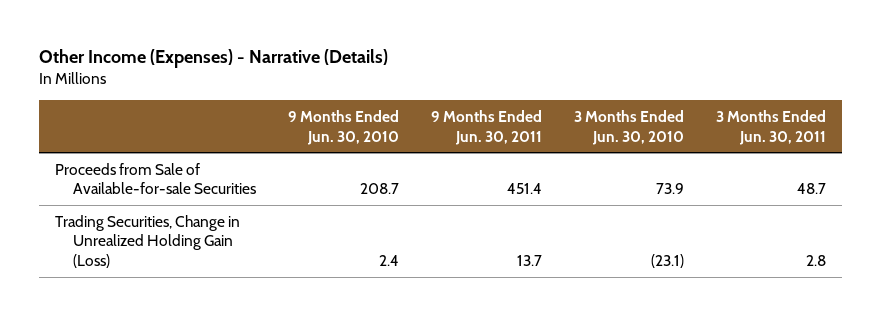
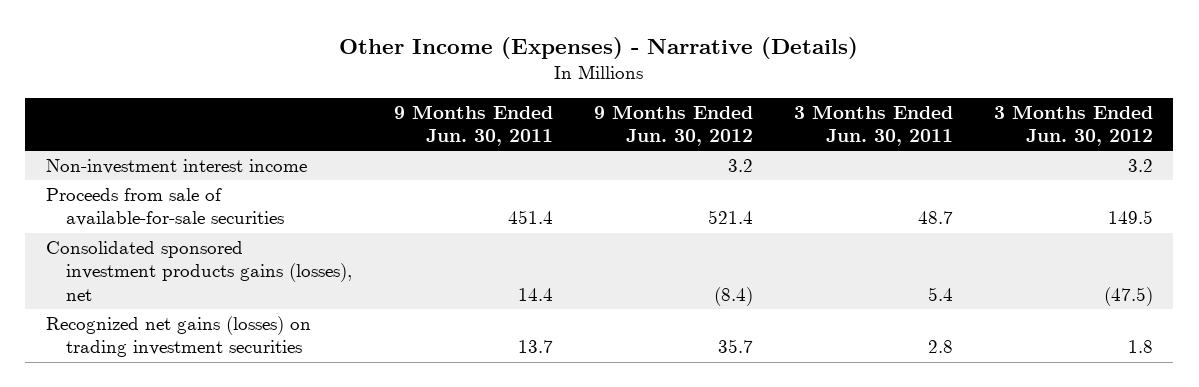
[288,109,400,145] 9 Months Ended Jun. 30, 2010 -> none
[573,109,684,145] 3 Months Ended Jun. 30, 2010 -> none
none -> [593,104,753,147] 9 Months Ended Jun. 30, 2012
none -> [993,104,1153,147] 3 Months Ended Jun. 30, 2012
none -> [45,159,307,175] Non-investment interest income
[54,162,257,195] Proceeds from Sale of Available-for-sale Securities -> [45,188,285,227] Proceeds from sale of available-for-sale securities
none -> [45,241,353,301] Consolidated sponsored investment products gains (losses), net
[54,214,240,269] Trading Securities, Change in Unrealized Holding Gain (Loss) -> [45,316,311,358] Recognized net gains (losses) on trading investment securities

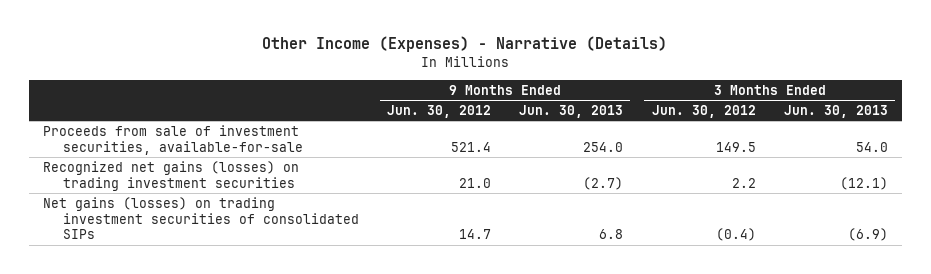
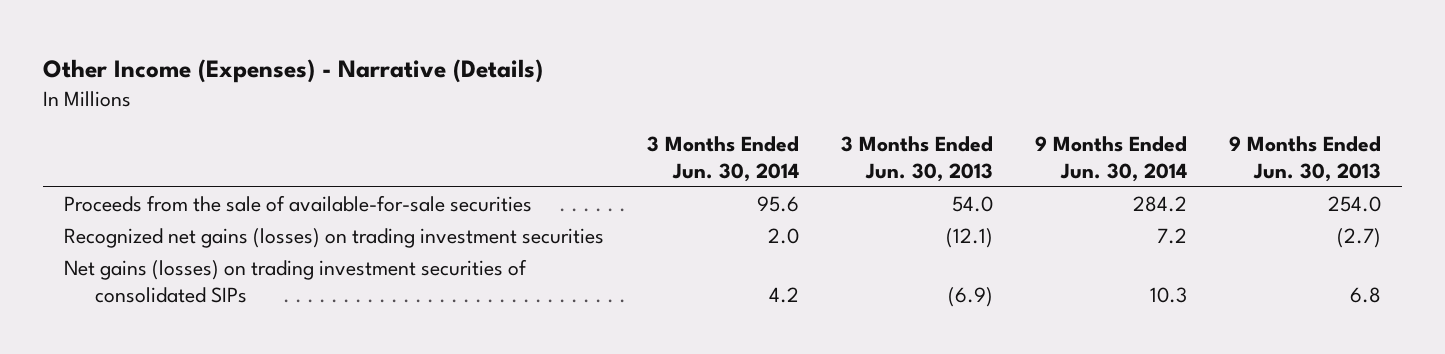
[387,104,492,118] Jun. 30, 2012 -> none
[651,104,756,118] Jun. 30, 2012 -> none
none -> [646,135,799,182] 3 Months Ended Jun. 30, 2014
none -> [1034,135,1187,182] 9 Months Ended Jun. 30, 2014
[42,124,303,155] Proceeds from sale of investment securities, available-for-sale -> [64,195,533,213] Proceeds from the sale of available-for-sale securities

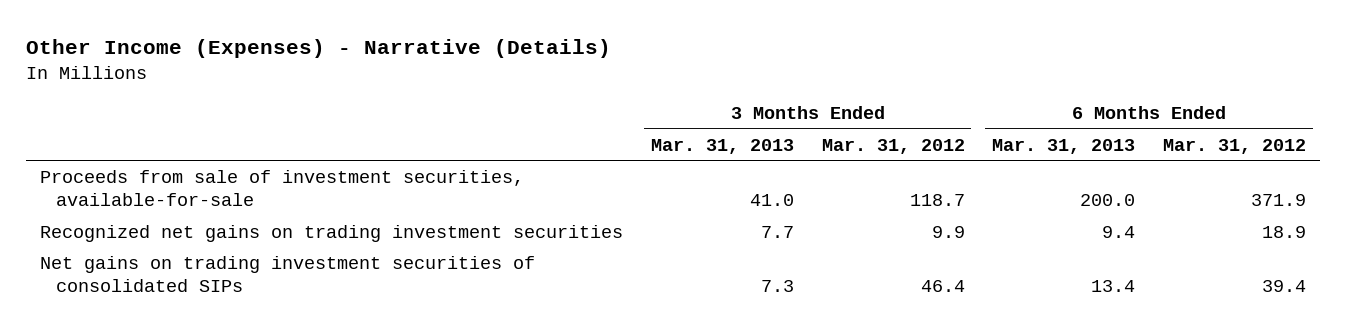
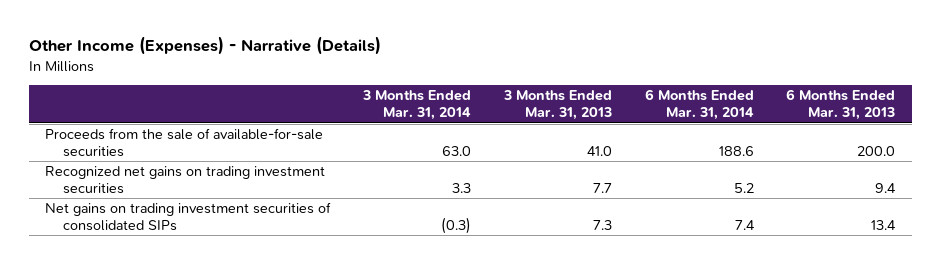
[821,138,965,154] Mar. 31, 2012 -> none
[1163,138,1307,154] Mar. 31, 2012 -> none
none -> [362,90,472,121] 3 Months Ended Mar. 31, 2014
none -> [644,89,754,121] 6 Months Ended Mar. 31, 2014
[39,169,524,207] Proceeds from sale of investment securities, available-for-sale -> [45,128,324,157] Proceeds from the sale of available-for-sale securities

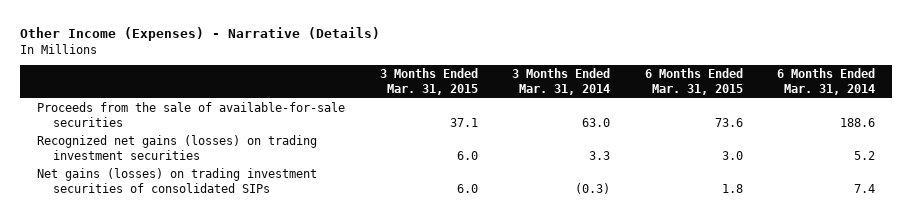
[502,90,612,121] 3 Months Ended Mar. 31, 2013 -> none
[786,89,896,121] 6 Months Ended Mar. 31, 2013 -> none
none -> [379,68,478,95] 3 Months Ended Mar. 31, 2015
none -> [644,68,743,95] 6 Months Ended Mar. 31, 2015
[45,166,326,194] Recognized net gains on trading investment securities -> [37,135,318,160] Recognized net gains (losses) on trading investment securities
[45,202,332,231] Net gains on trading investment securities of consolidated SIPs -> [37,168,318,193] Net gains (losses) on trading investment securities of consolidated SIPs

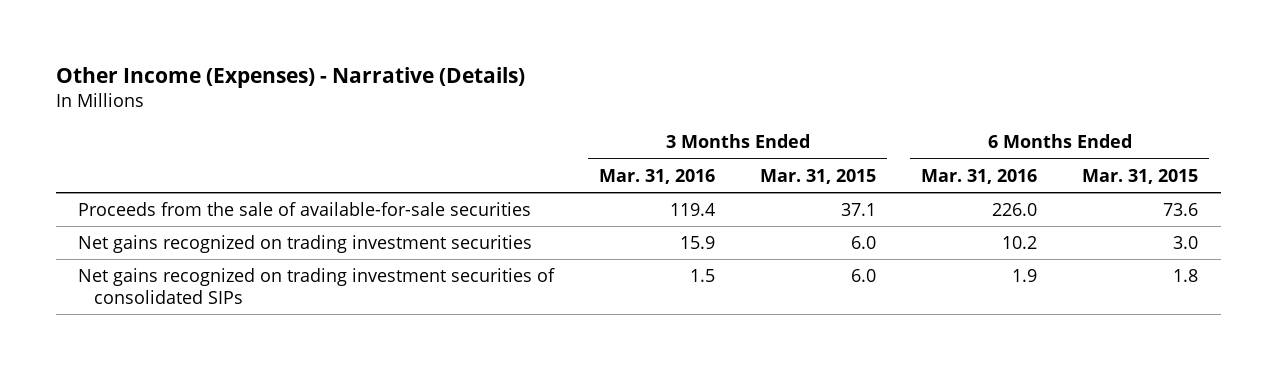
[512,68,611,95] 3 Months Ended Mar. 31, 2014 -> none
[777,68,876,95] 6 Months Ended Mar. 31, 2014 -> none
none -> [599,168,716,184] Mar. 31, 2016
none -> [921,168,1038,184] Mar. 31, 2016
[37,135,318,160] Recognized net gains (losses) on trading investment securities -> [78,235,533,254] Net gains recognized on trading investment securities
[37,168,318,193] Net gains (losses) on trading investment securities of consolidated SIPs -> [78,268,556,305] Net gains recognized on trading investment securities of consolidated SIPs

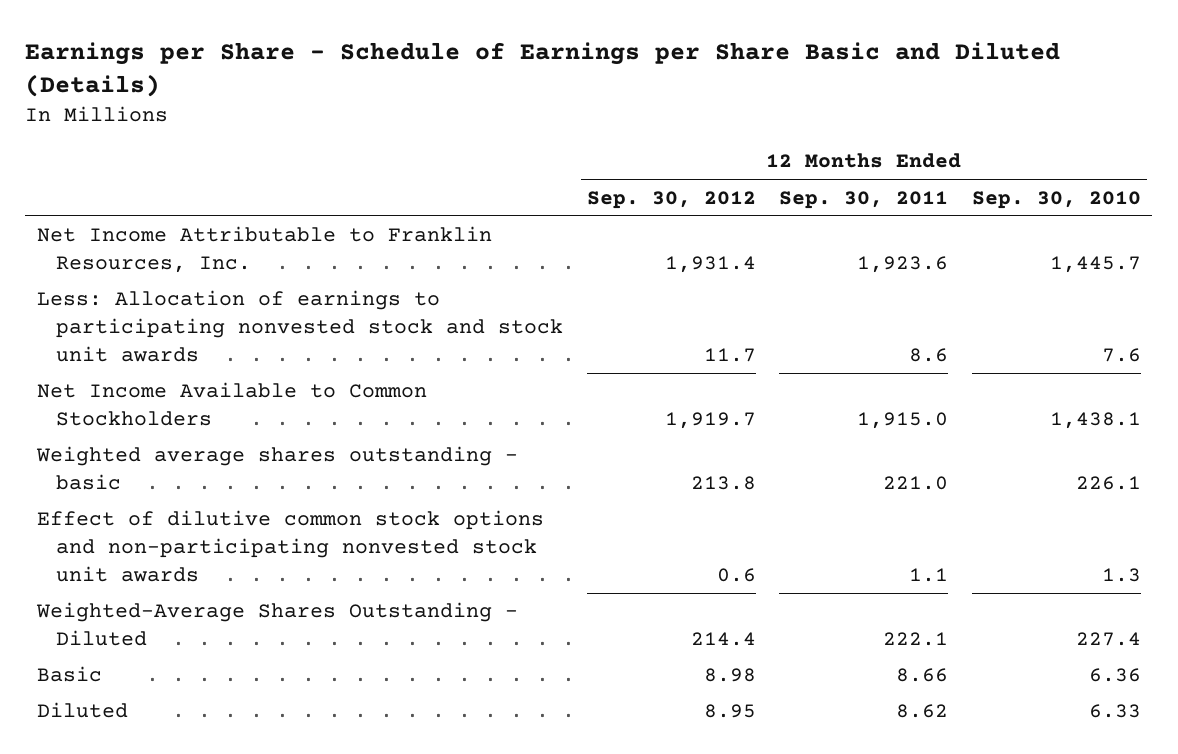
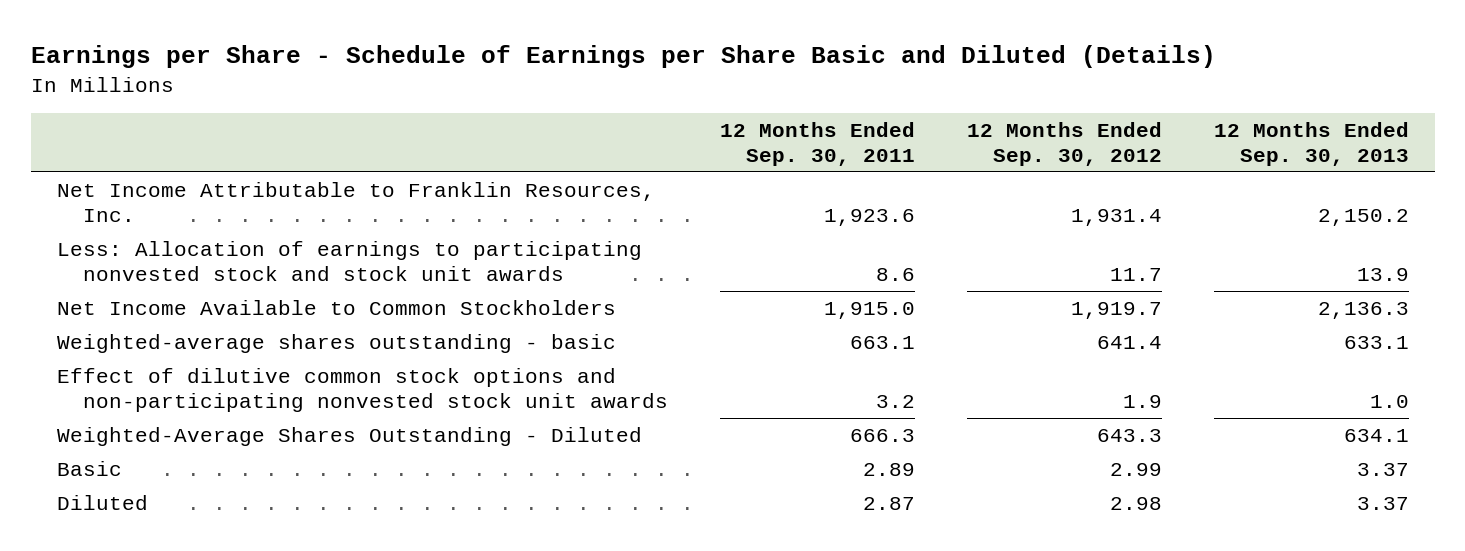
[971,190,1141,209] Sep. 30, 2010 -> none
none -> [1213,122,1409,166] 12 Months Ended Sep. 30, 2013
[36,446,519,491] Weighted average shares outstanding - basic -> [56,334,616,354] Weighted-average shares outstanding - basic
[690,476,756,491] 213.8 -> [1096,336,1162,350] 641.4
[883,476,949,491] 221.0 -> [849,336,915,350] 663.1
[716,568,756,583] 0.6 -> [1122,394,1162,408] 1.9
[909,568,949,583] 1.1 -> [875,394,915,408] 3.2
[690,632,756,647] 214.4 -> [1096,429,1162,443] 643.3
[883,632,949,647] 222.1 -> [849,429,915,443] 666.3
[703,668,756,683] 8.98 -> [1109,463,1162,477] 2.99
[896,668,949,683] 8.66 -> [862,463,915,477] 2.89
[703,704,756,719] 8.95 -> [1109,497,1162,511] 2.98
[896,704,949,719] 8.62 -> [862,497,915,511] 2.87

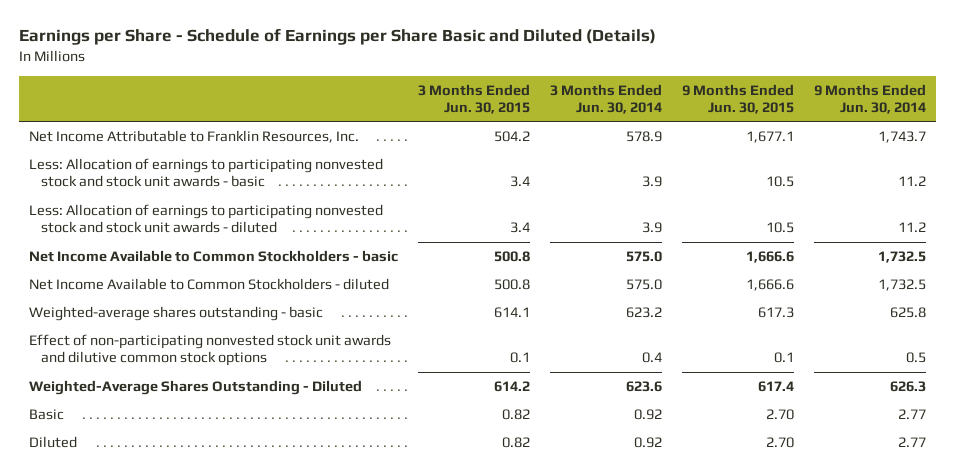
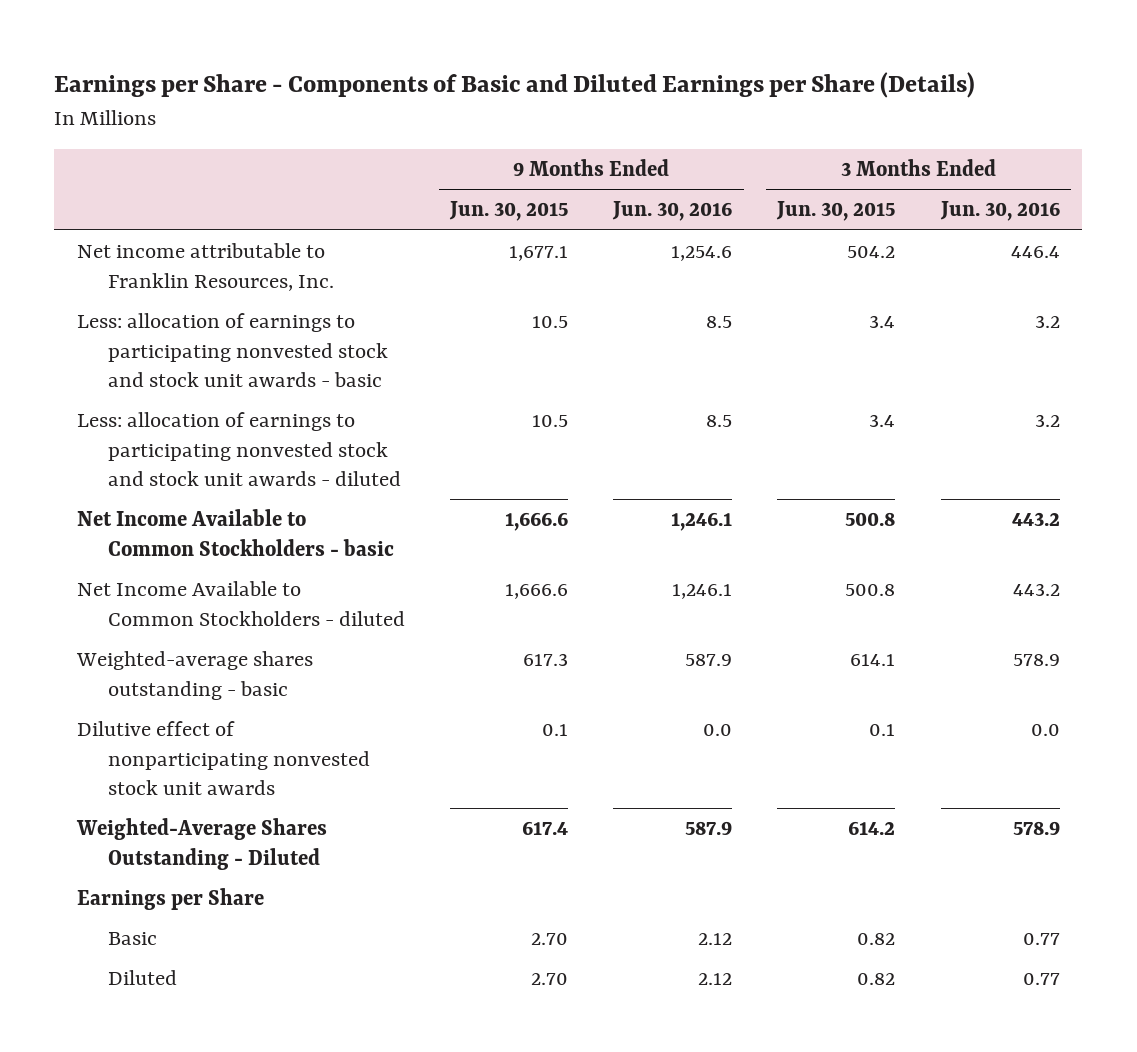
[18,28,656,46] Earnings per Share - Schedule of Earnings per Share Basic and Diluted (Details) -> [54,72,976,99] Earnings per Share - Components of Basic and Diluted Earnings per Share (Details)
[549,83,662,115] 3 Months Ended Jun. 30, 2014 -> none
[814,83,927,115] 9 Months Ended Jun. 30, 2014 -> none
none -> [612,201,733,222] Jun. 30, 2016
none -> [939,201,1060,222] Jun. 30, 2016
[28,130,359,144] Net Income Attributable to Franklin Resources, Inc. -> [77,243,334,291] Net income attributable to Franklin Resources, Inc.
[28,158,383,188] Less: Allocation of earnings to participating nonvested stock and stock unit awards - basic -> [77,313,388,388] Less: allocation of earnings to participating nonvested stock and stock unit awards - basic
[28,204,383,234] Less: Allocation of earnings to participating nonvested stock and stock unit awards - diluted -> [77,412,401,487] Less: allocation of earnings to participating nonvested stock and stock unit awards - diluted
[28,334,391,367] Effect of non-participating nonvested stock unit awards and dilutive common stock options -> [77,721,370,796] Dilutive effect of nonparticipating nonvested stock unit awards
none -> [77,888,265,911] Earnings per Share

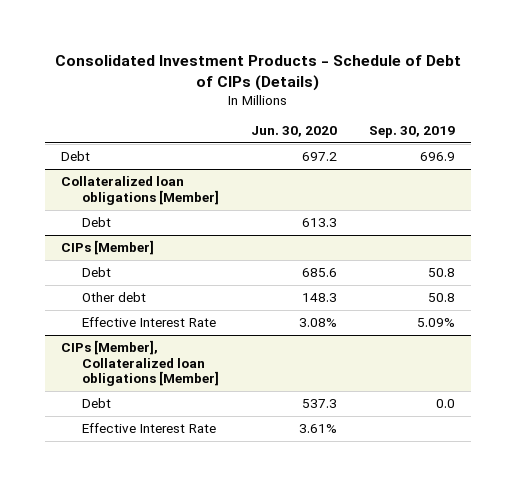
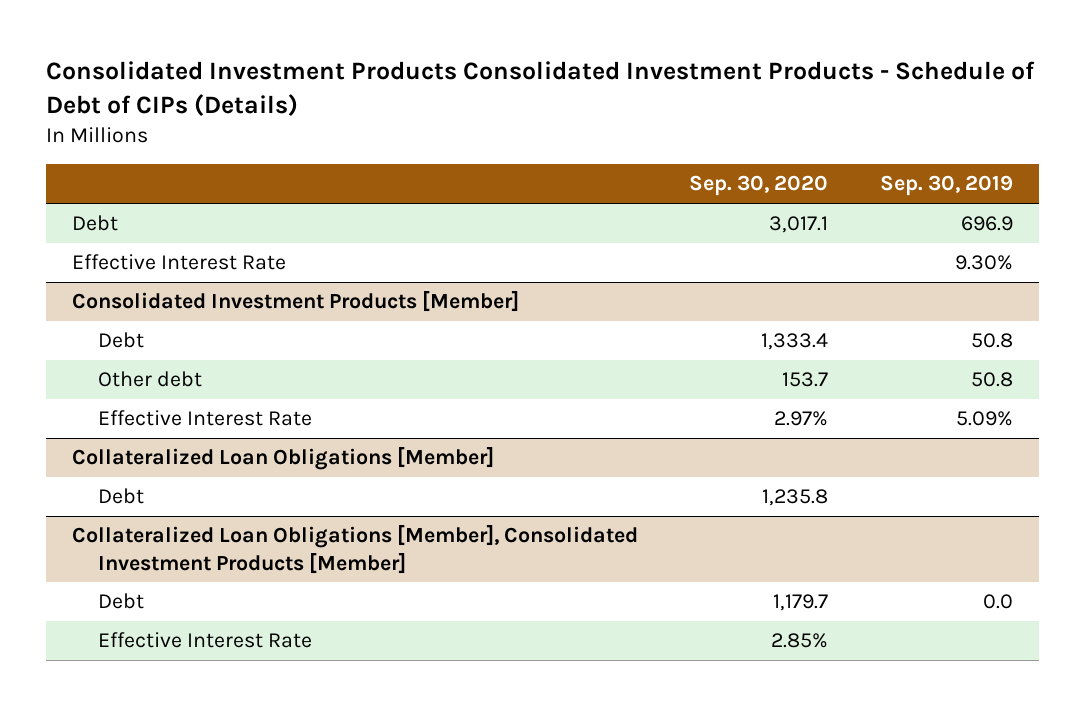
[55,54,462,91] Consolidated Investment Products - Schedule of Debt of CIPs (Details) -> [45,61,1035,116] Consolidated Investment Products Consolidated Investment Products - Schedule of Debt of CIPs (Details)
[250,126,337,138] Jun. 30, 2020 -> none
none -> [689,175,829,197] Sep. 30, 2020
[61,176,219,205] Collateralized loan obligations [Member] -> none
[81,217,111,228] Debt -> none
none -> [71,254,286,271] Effective Interest Rate
[61,240,155,256] CIPs [Member] -> [71,291,519,313] Consolidated Investment Products [Member]
[61,340,219,386] CIPs [Member], Collateralized loan obligations [Member] -> [71,447,494,471] Collateralized Loan Obligations [Member]
none -> [97,488,144,505] Debt
none -> [71,525,638,574] Collateralized Loan Obligations [Member], Consolidated Investment Products [Member]

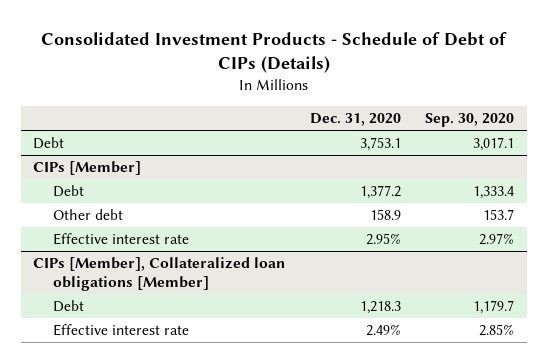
[45,61,1035,116] Consolidated Investment Products Consolidated Investment Products - Schedule of Debt of CIPs (Details) -> [40,32,507,74] Consolidated Investment Products - Schedule of Debt of CIPs (Details)
[880,175,1014,197] Sep. 30, 2019 -> none
none -> [309,113,401,127] Dec. 31, 2020
[71,254,286,271] Effective Interest Rate -> none
[71,291,519,313] Consolidated Investment Products [Member] -> [33,161,142,176] CIPs [Member]
[97,488,144,505] Debt -> none
[71,525,638,574] Collateralized Loan Obligations [Member], Consolidated Investment Products [Member] -> none
[97,410,312,427] Effective Interest Rate -> [53,233,190,246] Effective interest rate
[71,447,494,471] Collateralized Loan Obligations [Member] -> [33,257,286,291] CIPs [Member], Collateralized loan obligations [Member]
[97,632,312,649] Effective Interest Rate -> [53,324,190,337] Effective interest rate

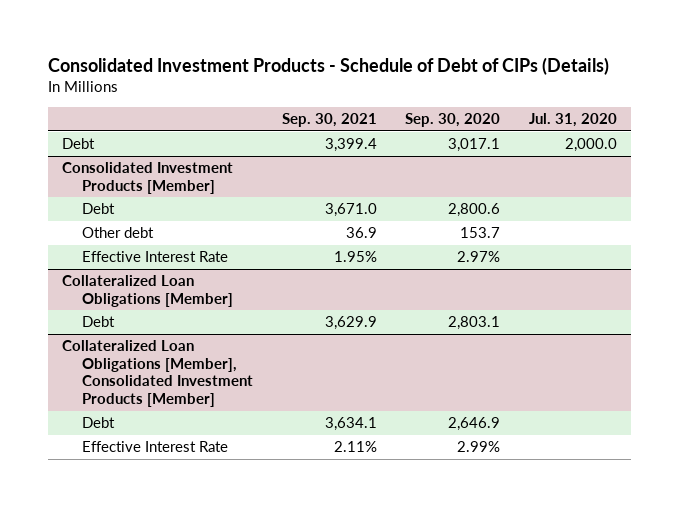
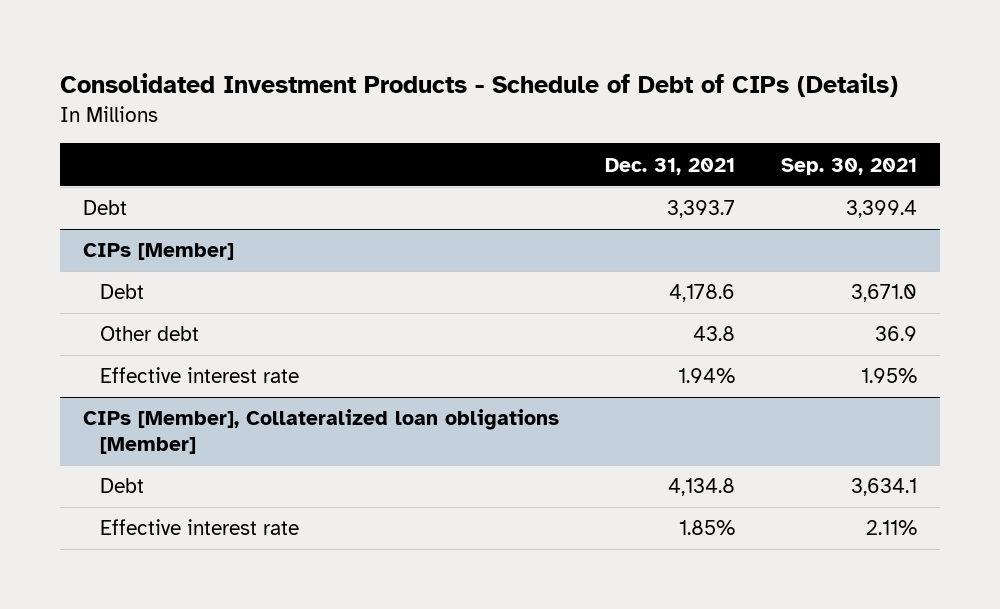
[405,113,501,128] Sep. 30, 2020 -> none
[528,113,617,128] Jul. 31, 2020 -> none
none -> [605,157,736,175] Dec. 31, 2021
[62,162,234,194] Consolidated Investment Products [Member] -> [83,243,235,261] CIPs [Member]
[82,316,116,328] Debt -> none
[62,340,254,408] Collateralized Loan Obligations [Member], Consolidated Investment Products [Member] -> none
[82,251,229,263] Effective Interest Rate -> [99,367,299,384] Effective interest rate
[62,275,234,307] Collateralized Loan Obligations [Member] -> [83,409,560,454] CIPs [Member], Collateralized loan obligations [Member]
[82,441,229,453] Effective Interest Rate -> [99,519,299,536] Effective interest rate

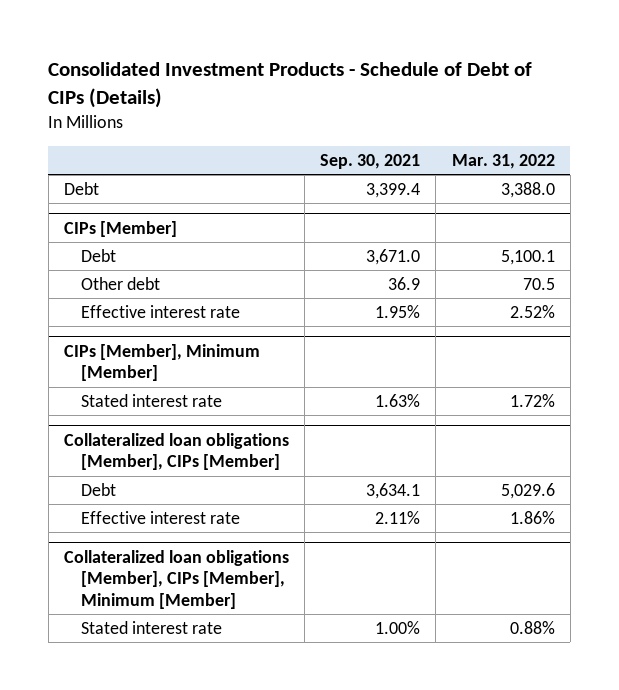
[605,157,736,175] Dec. 31, 2021 -> none
none -> [451,154,555,170] Mar. 31, 2022
none -> [64,343,261,382] CIPs [Member], Minimum [Member]
none -> [80,393,222,407] Stated interest rate
[83,409,560,454] CIPs [Member], Collateralized loan obligations [Member] -> [64,432,290,471] Collateralized loan obligations [Member], CIPs [Member]
none -> [64,549,290,609] Collateralized loan obligations [Member], CIPs [Member], Minimum [Member]
none -> [80,620,222,634] Stated interest rate

